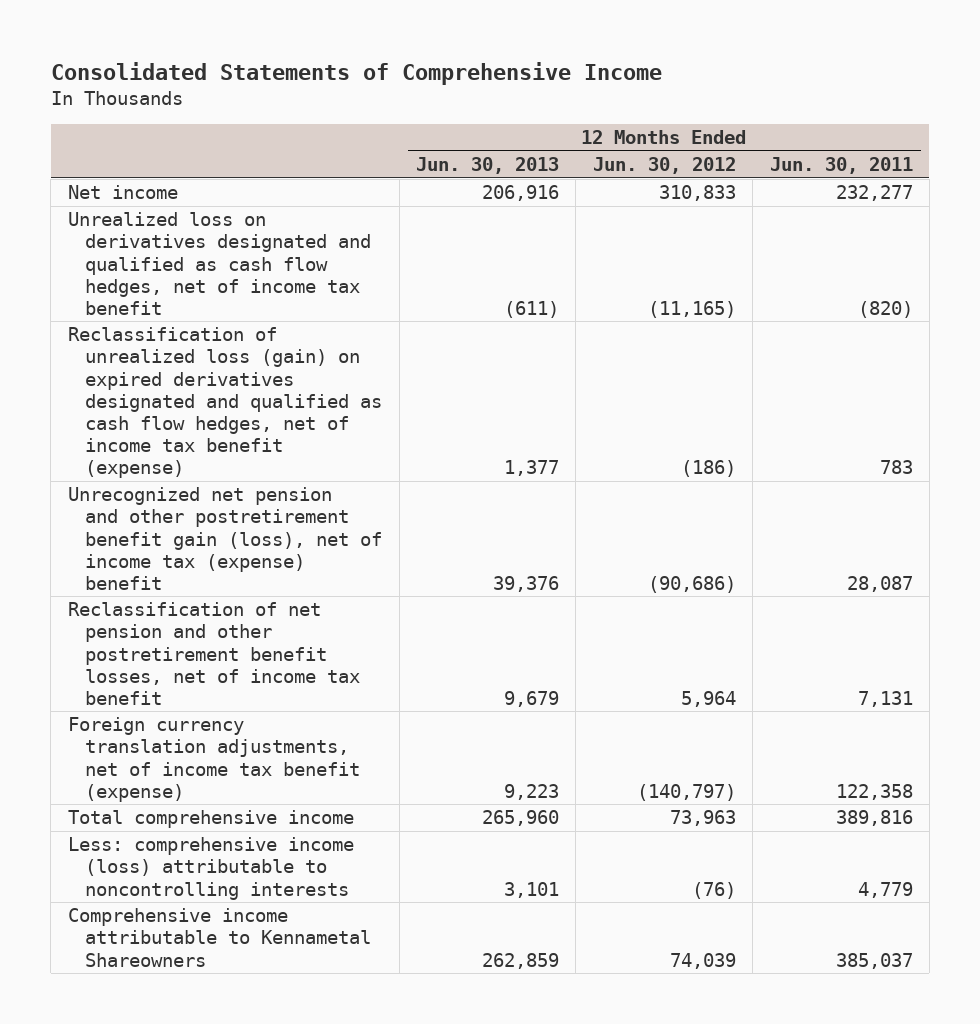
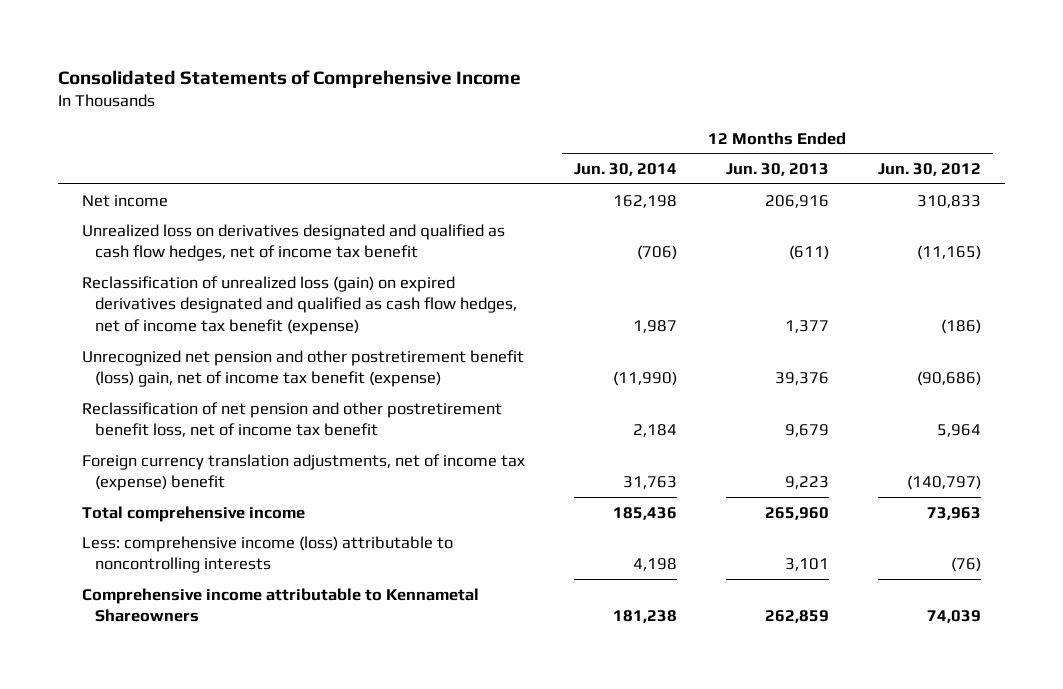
[769,157,913,175] Jun. 30, 2011 -> none
none -> [574,162,678,176] Jun. 30, 2014
[67,487,383,590] Unrecognized net pension and other postretirement benefit gain (loss), net of income tax (expense) benefit -> [82,349,525,388] Unrecognized net pension and other postretirement benefit (loss) gain, net of income tax benefit (expense)
[67,602,361,705] Reclassification of net pension and other postretirement benefit losses, net of income tax benefit -> [82,401,503,438] Reclassification of net pension and other postretirement benefit loss, net of income tax benefit
[67,717,361,802] Foreign currency translation adjustments, net of income tax benefit (expense) -> [82,453,526,492] Foreign currency translation adjustments, net of income tax (expense) benefit

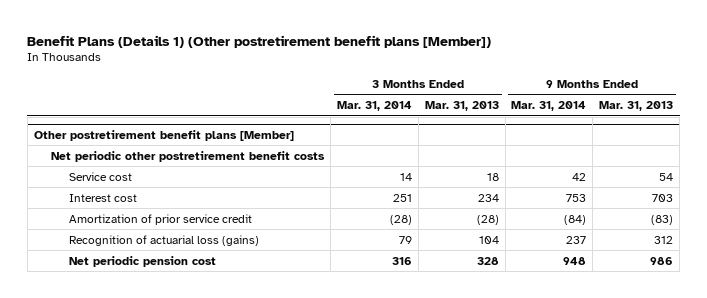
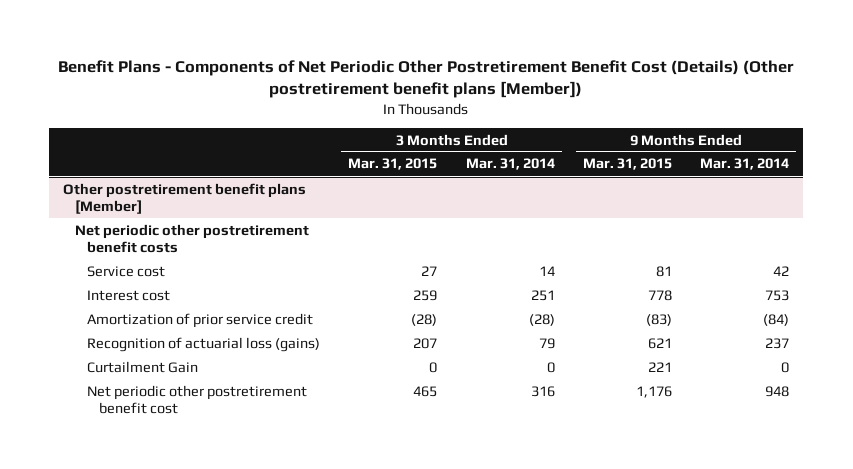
[27,34,492,48] Benefit Plans (Details 1) (Other postretirement benefit plans [Member]) -> [58,59,795,99] Benefit Plans - Components of Net Periodic Other Postretirement Benefit Cost (Details) (Other postretirement benefit plans [Member])
[424,101,499,112] Mar. 31, 2013 -> none
[599,101,674,112] Mar. 31, 2013 -> none
none -> [348,158,438,171] Mar. 31, 2015
none -> [583,158,673,171] Mar. 31, 2015
none -> [87,360,199,373] Curtailment Gain
[68,255,216,267] Net periodic pension cost -> [87,384,308,414] Net periodic other postretirement benefit cost

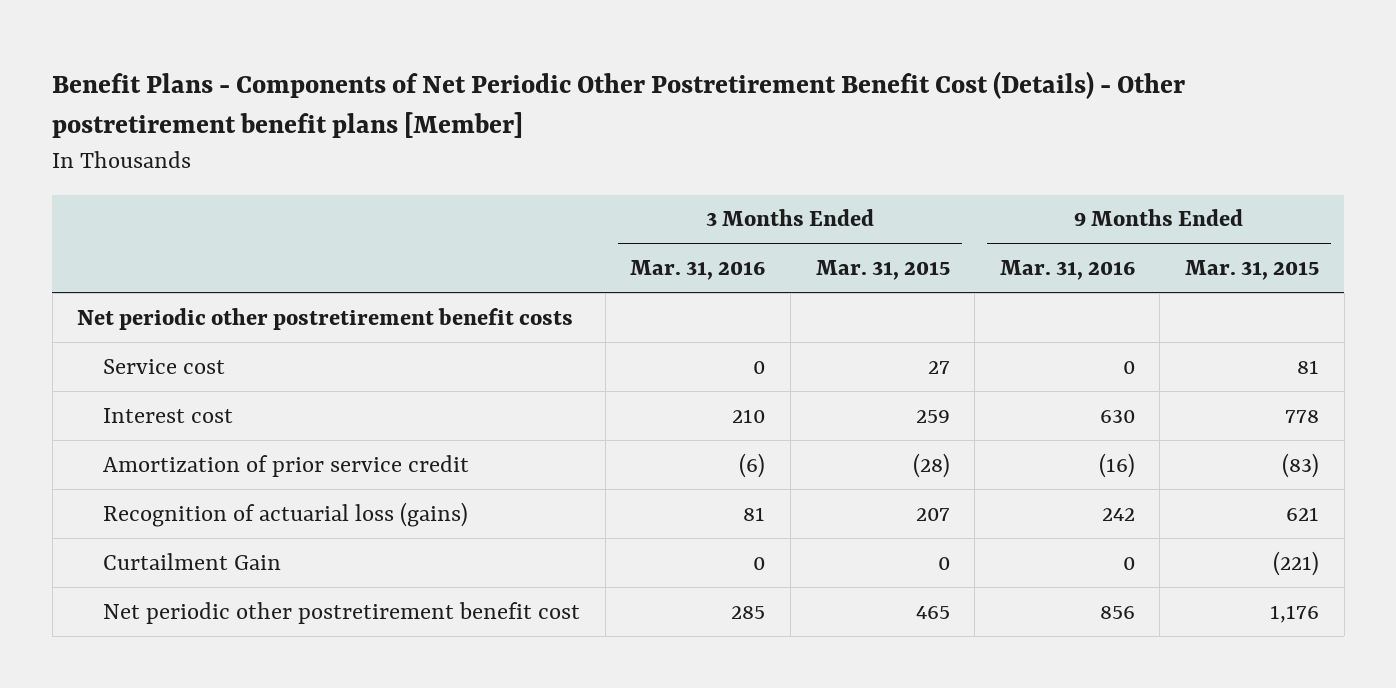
[58,59,795,99] Benefit Plans - Components of Net Periodic Other Postretirement Benefit Cost (Details) (Other postretirement benefit plans [Member]) -> [52,70,1186,139] Benefit Plans - Components of Net Periodic Other Postretirement Benefit Cost (Details) - Other postretirement benefit plans [Member]
[465,158,555,171] Mar. 31, 2014 -> none
[700,158,790,171] Mar. 31, 2014 -> none
none -> [630,260,766,281] Mar. 31, 2016
none -> [999,260,1135,281] Mar. 31, 2016
[63,182,307,214] Other postretirement benefit plans [Member] -> none
[648,361,673,372] 221 -> [1272,550,1319,576] (221)

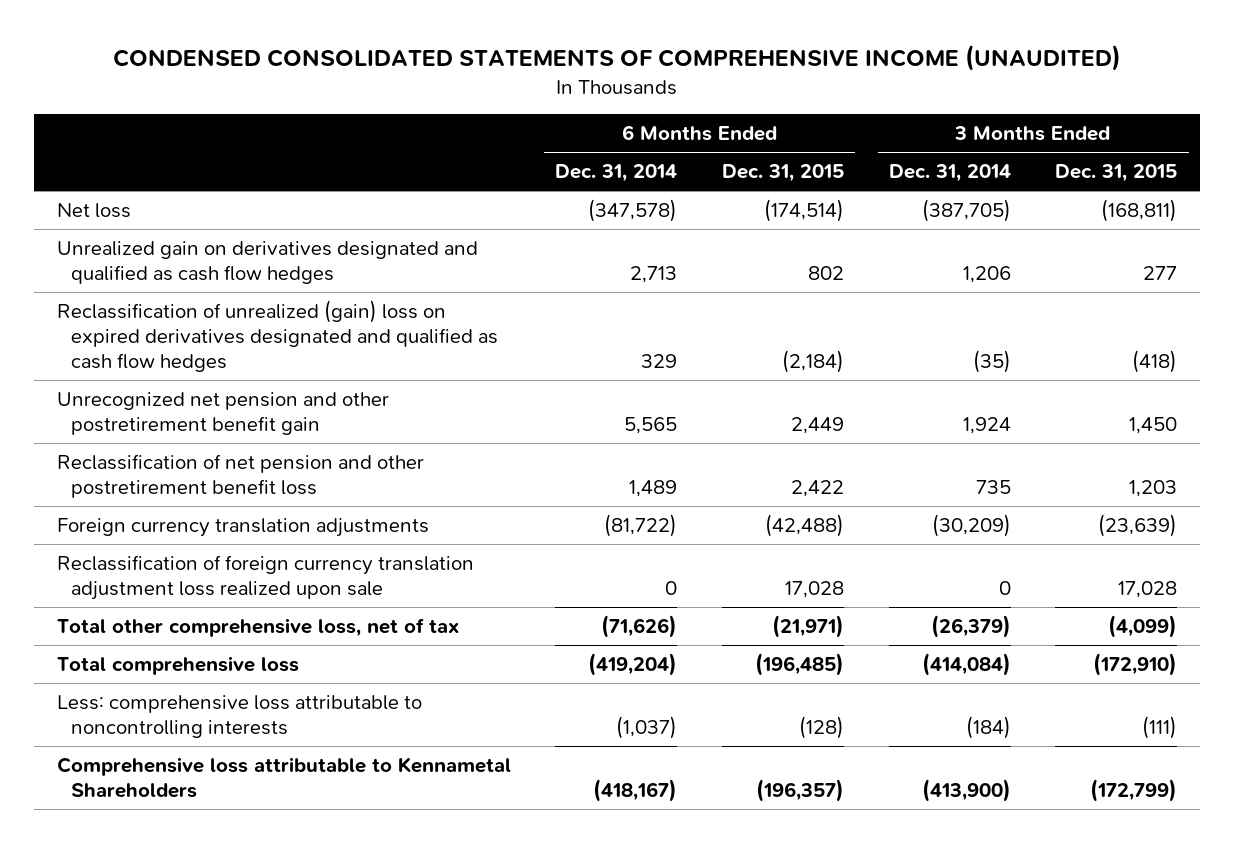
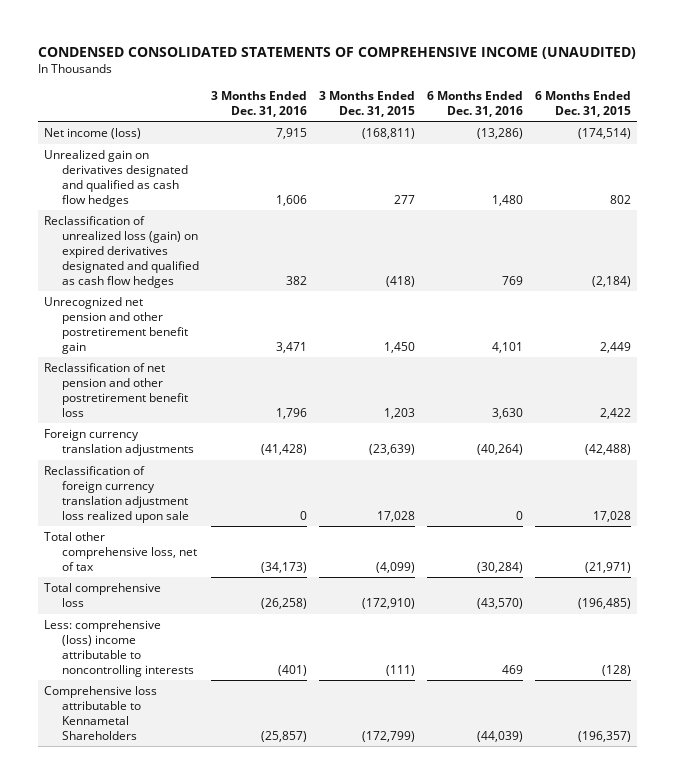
[555,164,678,183] Dec. 31, 2014 -> none
[888,164,1011,183] Dec. 31, 2014 -> none
none -> [210,90,307,117] 3 Months Ended Dec. 31, 2016
none -> [426,90,523,117] 6 Months Ended Dec. 31, 2016
[56,202,131,218] Net loss -> [44,128,142,140] Net income (loss)
[56,299,499,372] Reclassification of unrealized (gain) loss on expired derivatives designated and qualified as cash flow hedges -> [44,216,199,288] Reclassification of unrealized loss (gain) on expired derivatives designated and qualified as cash flow hedges
[56,694,422,738] Less: comprehensive loss attributable to noncontrolling interests -> [44,620,194,677] Less: comprehensive (loss) income attributable to noncontrolling interests

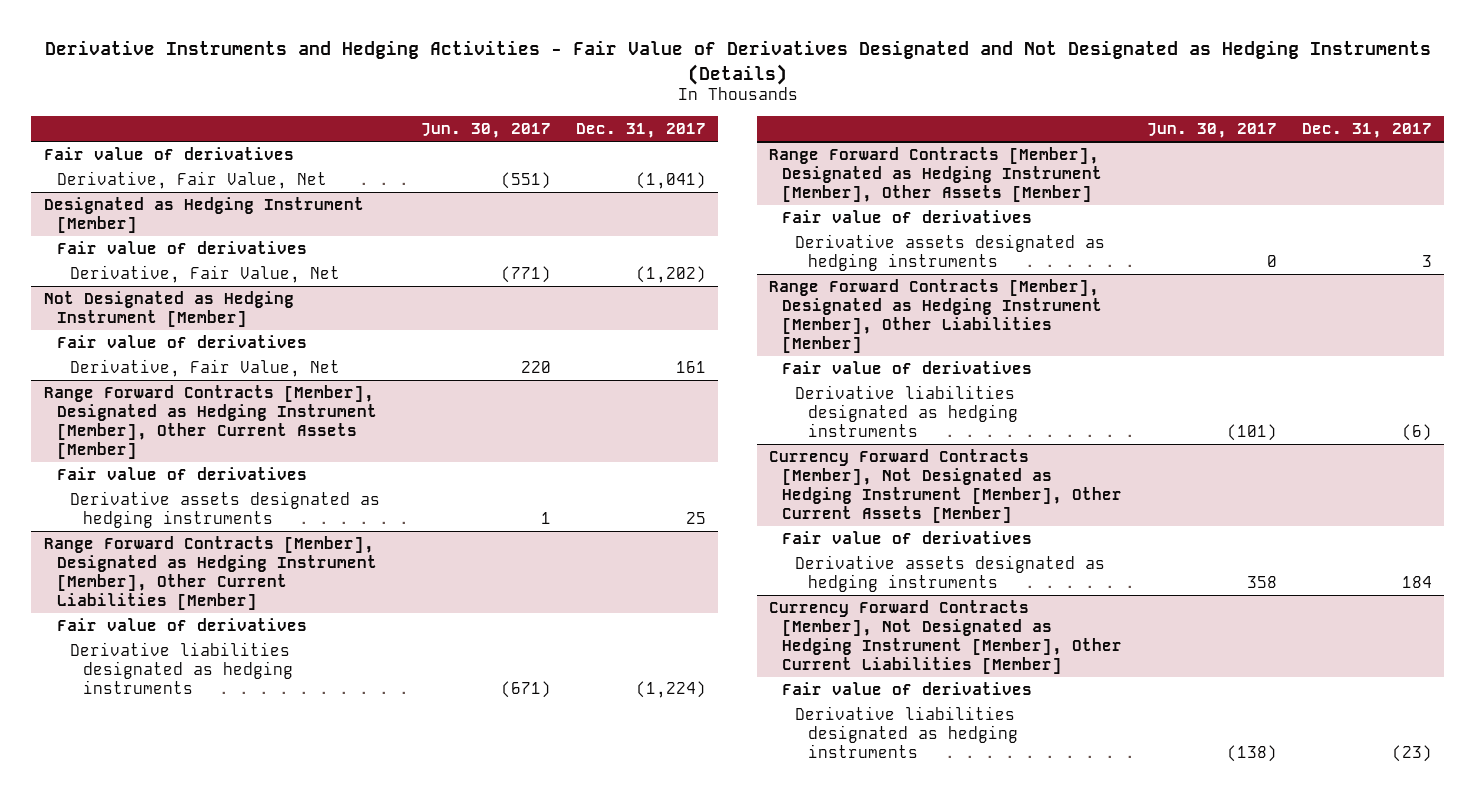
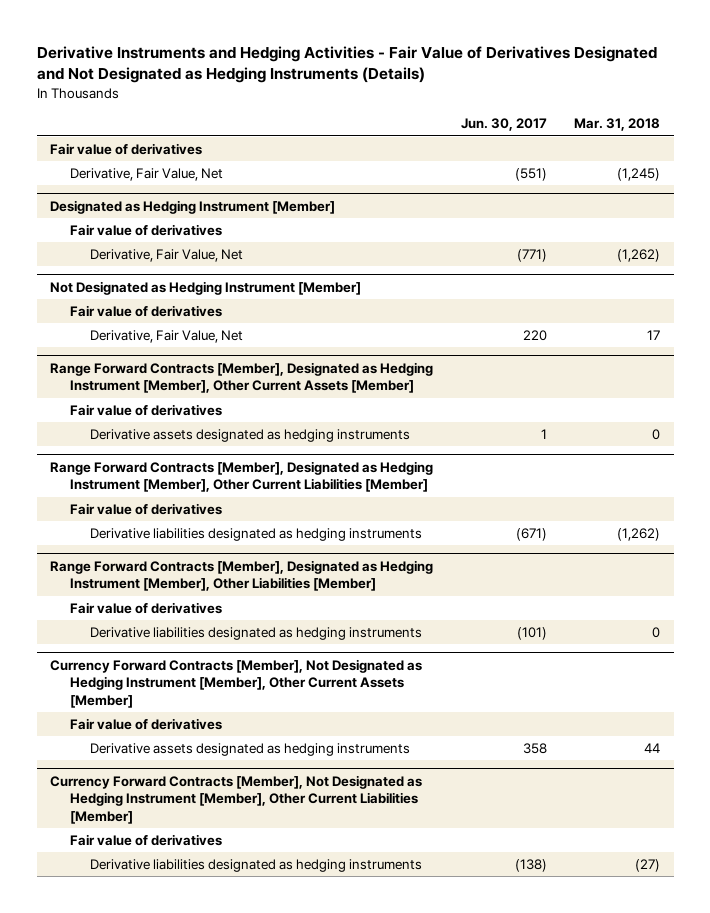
[575,123,706,139] Dec. 31, 2017 -> none
none -> [574,118,661,132] Mar. 31, 2018
[769,147,1103,203] Range Forward Contracts [Member], Designated as Hedging Instrument [Member], Other Assets [Member] -> none
[782,210,1033,224] Fair value of derivatives -> none
[795,234,1106,272] Derivative assets designated as hedging instruments -> none

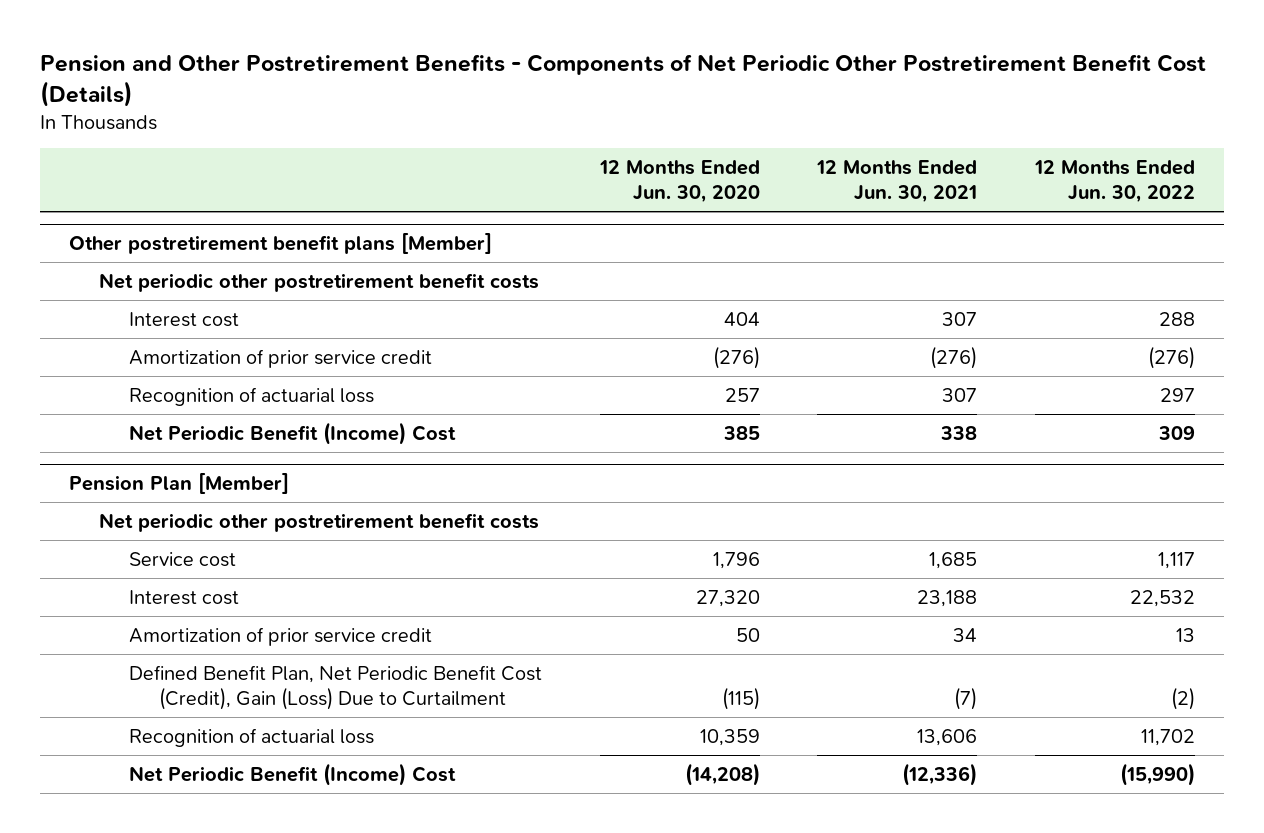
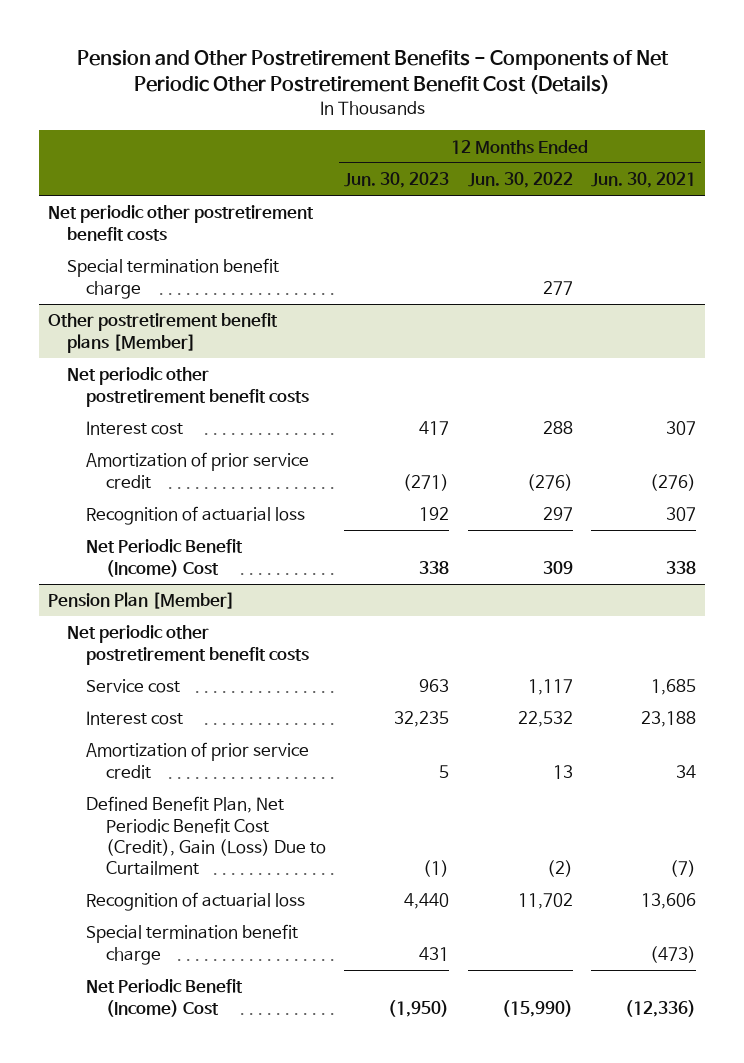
[598,160,760,204] 12 Months Ended Jun. 30, 2020 -> none
none -> [344,172,450,189] Jun. 30, 2023
none -> [48,205,315,241] Net periodic other postretirement benefit costs
none -> [67,258,280,299] Special termination benefit charge
none -> [86,924,299,965] Special termination benefit charge

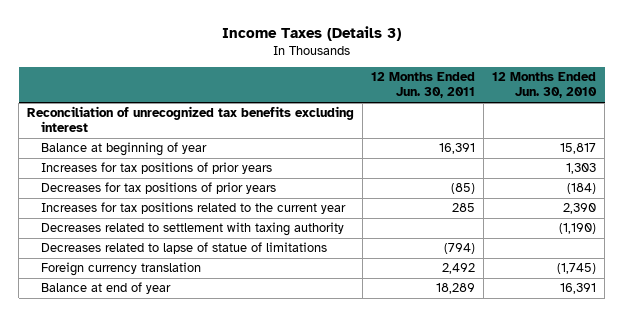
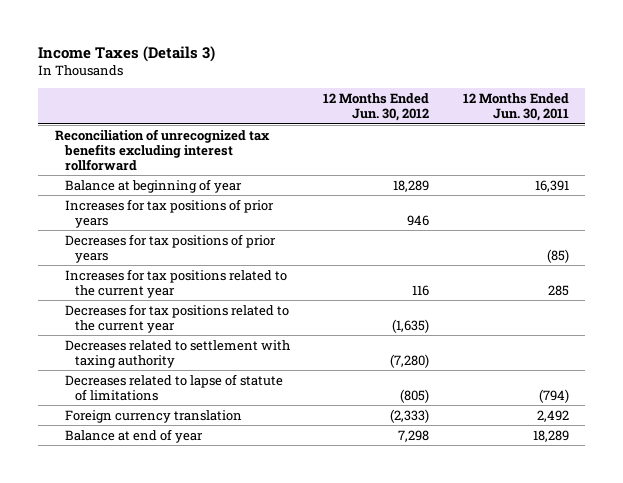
[492,72,598,99] 12 Months Ended Jun. 30, 2010 -> none
none -> [323,93,430,122] 12 Months Ended Jun. 30, 2012
[27,106,355,133] Reconciliation of unrecognized tax benefits excluding interest -> [54,128,270,171] Reconciliation of unrecognized tax benefits excluding interest rollforward
none -> [64,303,289,333] Decreases for tax positions related to the current year
[41,242,328,255] Decreases related to lapse of statue of limitations -> [64,373,283,401] Decreases related to lapse of statute of limitations

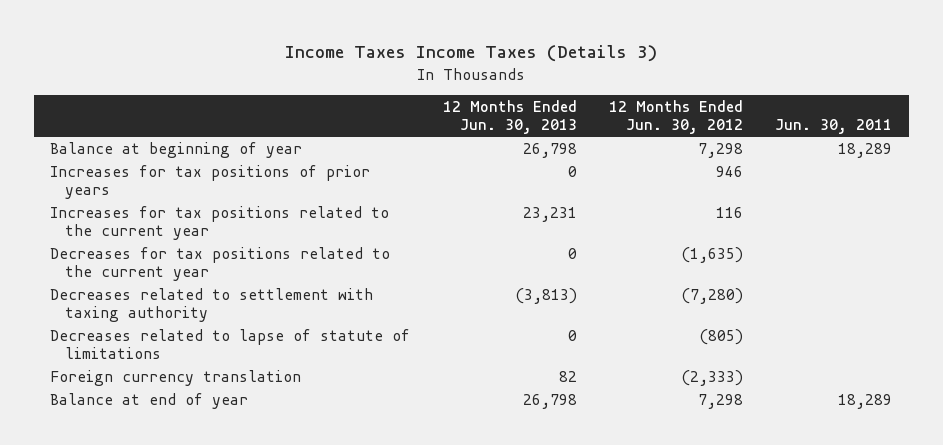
[37,45,215,62] Income Taxes (Details 3) -> [285,45,658,63] Income Taxes Income Taxes (Details 3)
[462,93,569,122] 12 Months Ended Jun. 30, 2011 -> none
none -> [442,100,577,135] 12 Months Ended Jun. 30, 2013
none -> [775,119,893,135] Jun. 30, 2011
[54,128,270,171] Reconciliation of unrecognized tax benefits excluding interest rollforward -> none
[393,179,430,192] 18,289 -> [698,142,744,158] 7,298
[64,233,276,263] Decreases for tax positions of prior years -> none

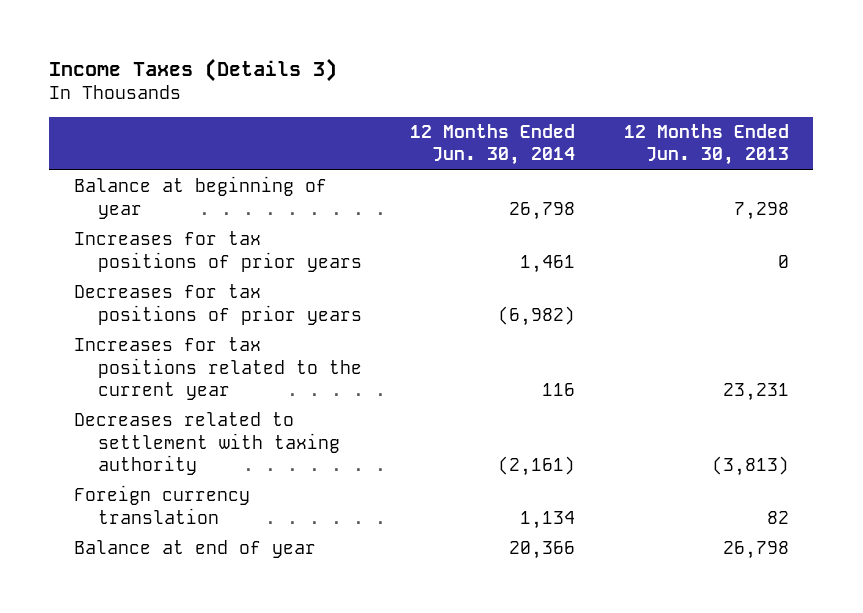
[285,45,658,63] Income Taxes Income Taxes (Details 3) -> [49,58,338,83] Income Taxes (Details 3)
[609,100,744,135] 12 Months Ended Jun. 30, 2012 -> none
[775,119,893,135] Jun. 30, 2011 -> none
none -> [410,124,576,166] 12 Months Ended Jun. 30, 2014
[522,142,577,158] 26,798 -> [734,201,790,220] 7,298
none -> [73,284,362,325] Decreases for tax positions of prior years
[50,246,391,282] Decreases for tax positions related to the current year -> none
[50,328,411,360] Decreases related to lapse of statute of limitations -> none

